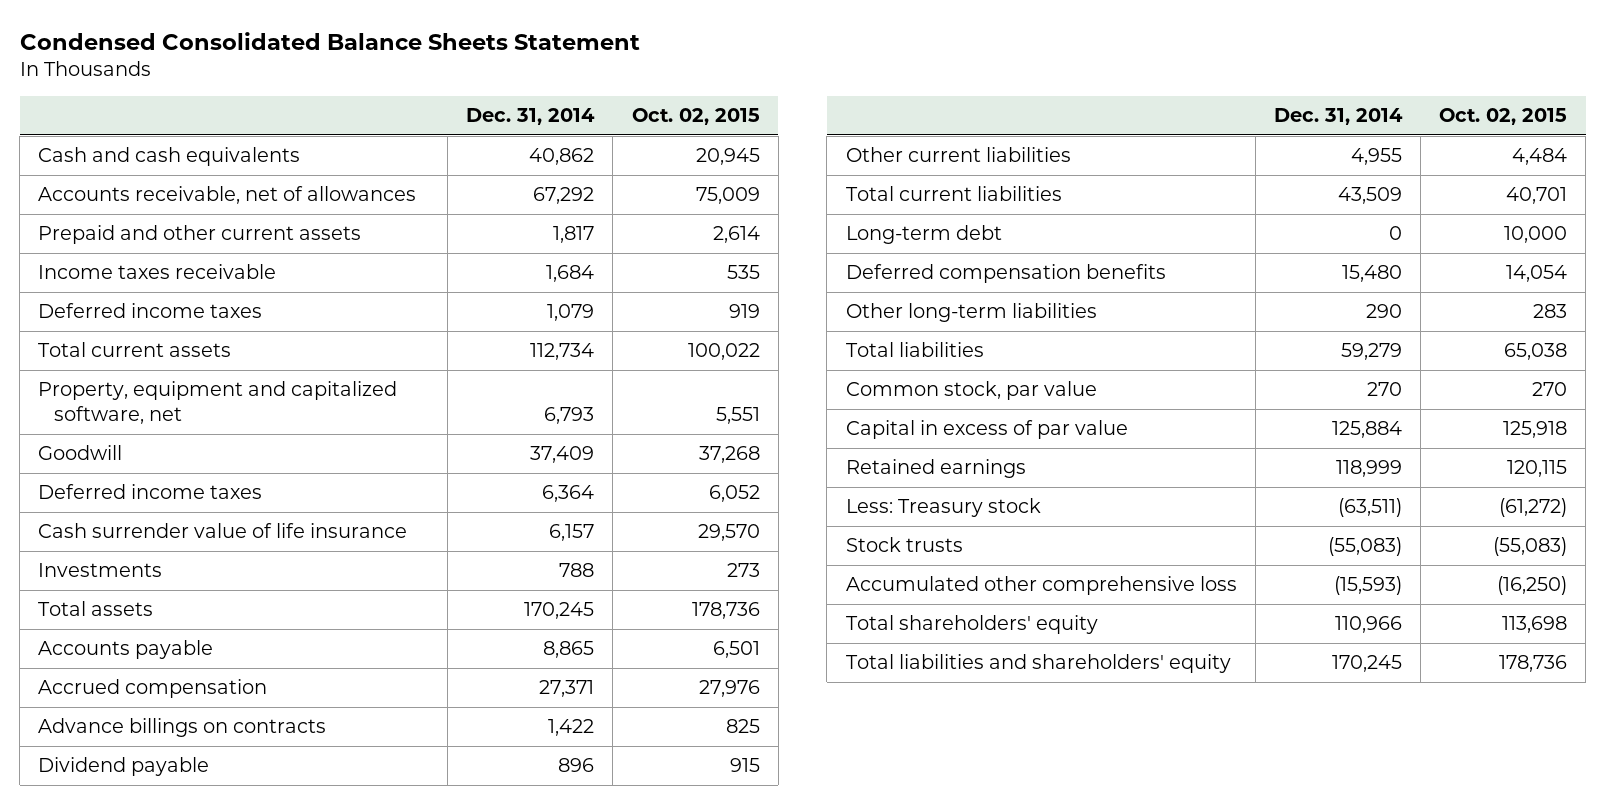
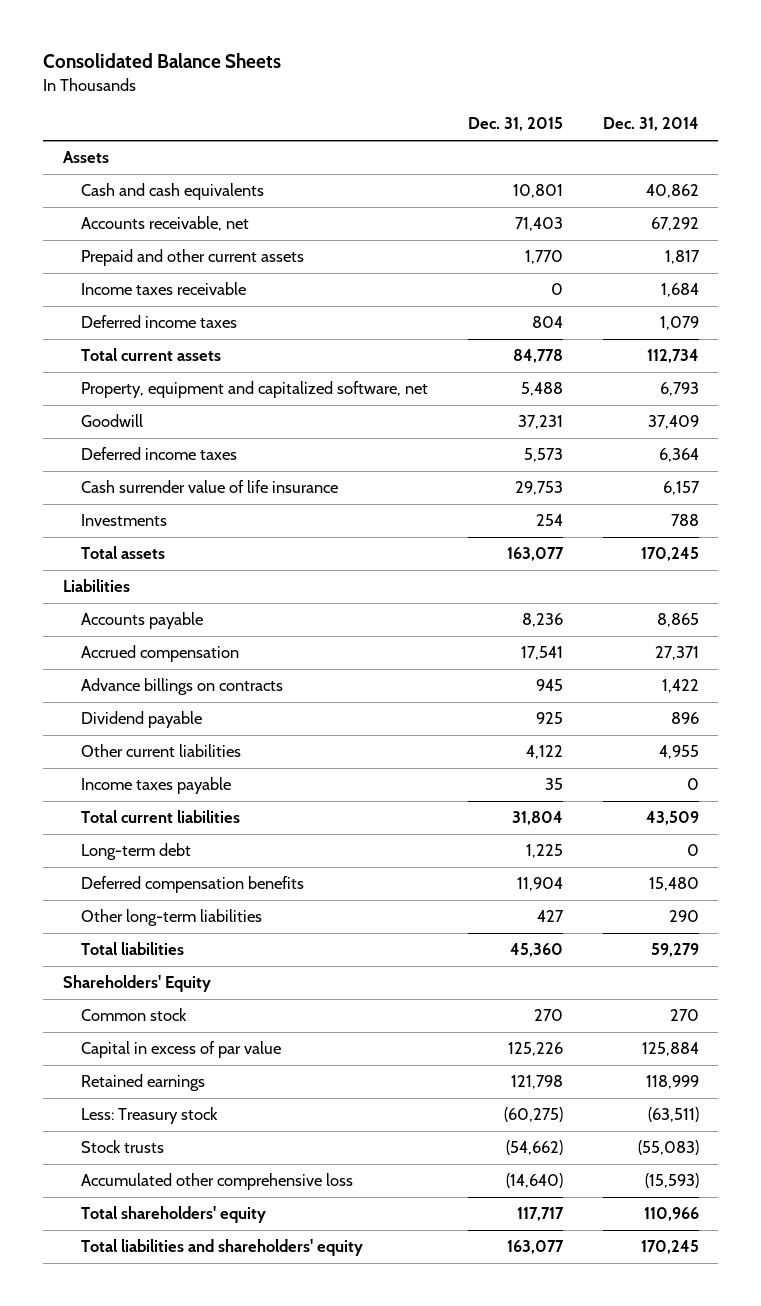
[19,31,640,50] Condensed Consolidated Balance Sheets Statement -> [42,53,281,69] Consolidated Balance Sheets
[631,108,760,126] Oct. 02, 2015 -> none
none -> [467,117,563,132] Dec. 31, 2015
none -> [62,151,109,164] Assets
[38,186,417,205] Accounts receivable, net of allowances -> [81,216,250,232] Accounts receivable, net
none -> [62,579,130,593] Liabilities
none -> [81,777,232,795] Income taxes payable
none -> [62,975,211,993] Shareholders' Equity
[845,381,1097,401] Common stock, par value -> [81,1008,188,1022] Common stock

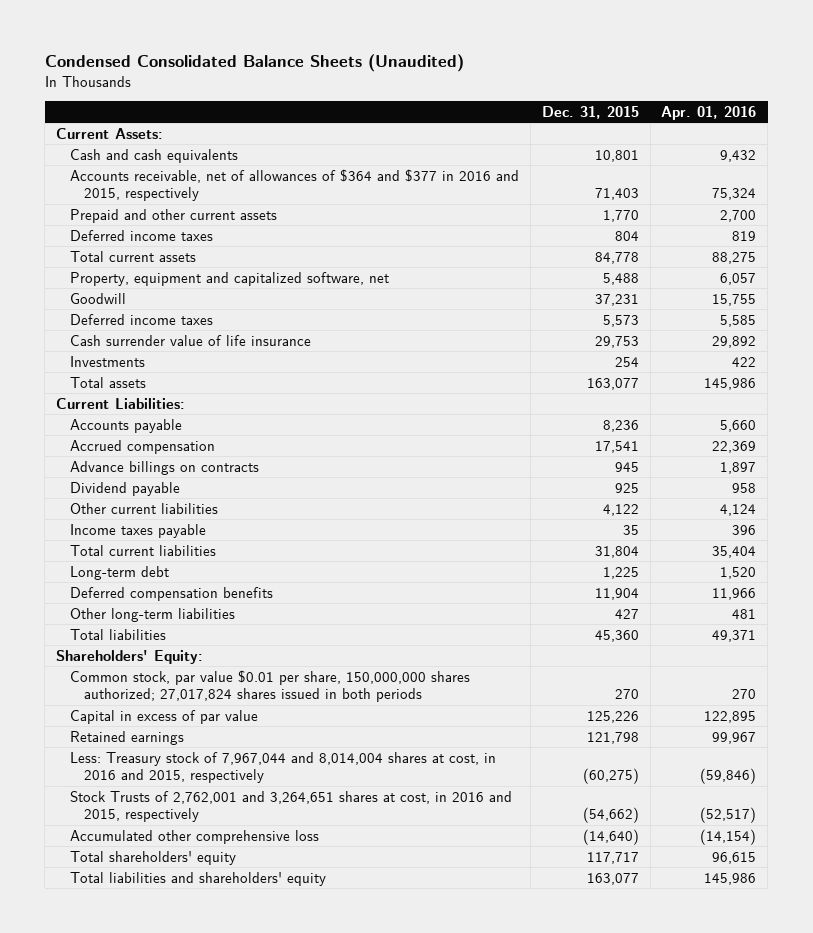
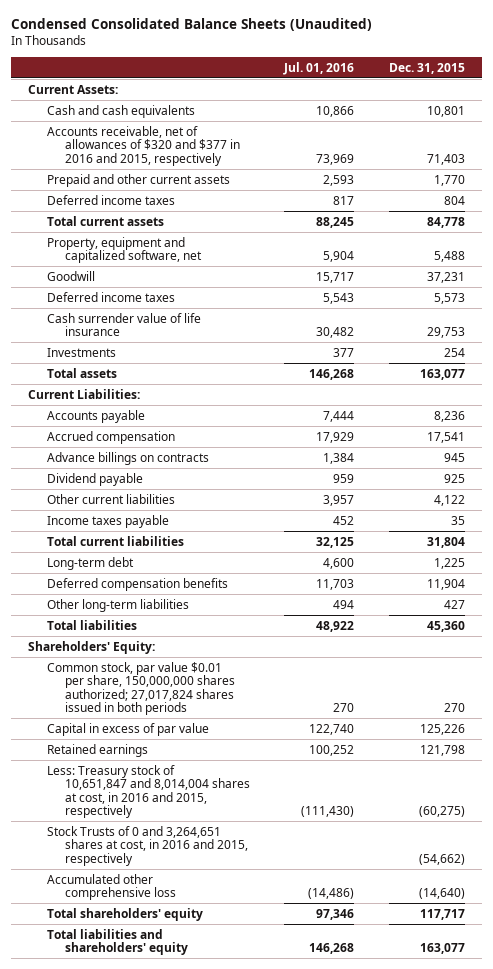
[661,105,757,120] Apr. 01, 2016 -> none
none -> [283,61,355,75] Jul. 01, 2016
[70,168,520,201] Accounts receivable, net of allowances of $364 and $377 in 2016 and 2015, respectively -> [46,125,240,166] Accounts receivable, net of allowances of $320 and $377 in 2016 and 2015, respectively
[70,751,497,783] Less: Treasury stock of 7,967,044 and 8,014,004 shares at cost, in 2016 and 2015, respectively -> [46,764,250,819] Less: Treasury stock of 10,651,847 and 8,014,004 shares at cost, in 2016 and 2015, respectively
[70,790,513,822] Stock Trusts of 2,762,001 and 3,264,651 shares at cost, in 2016 and 2015, respectively -> [46,825,248,866] Stock Trusts of 0 and 3,264,651 shares at cost, in 2016 and 2015, respectively

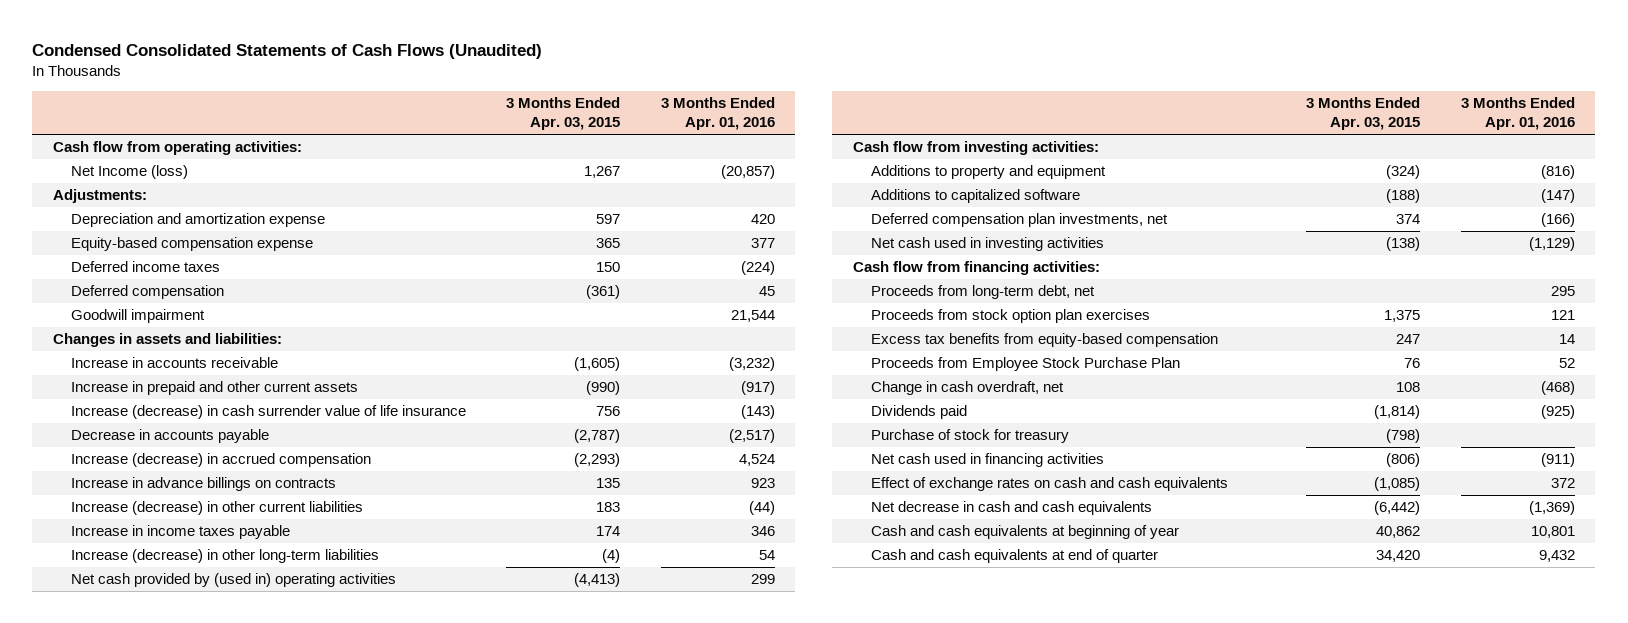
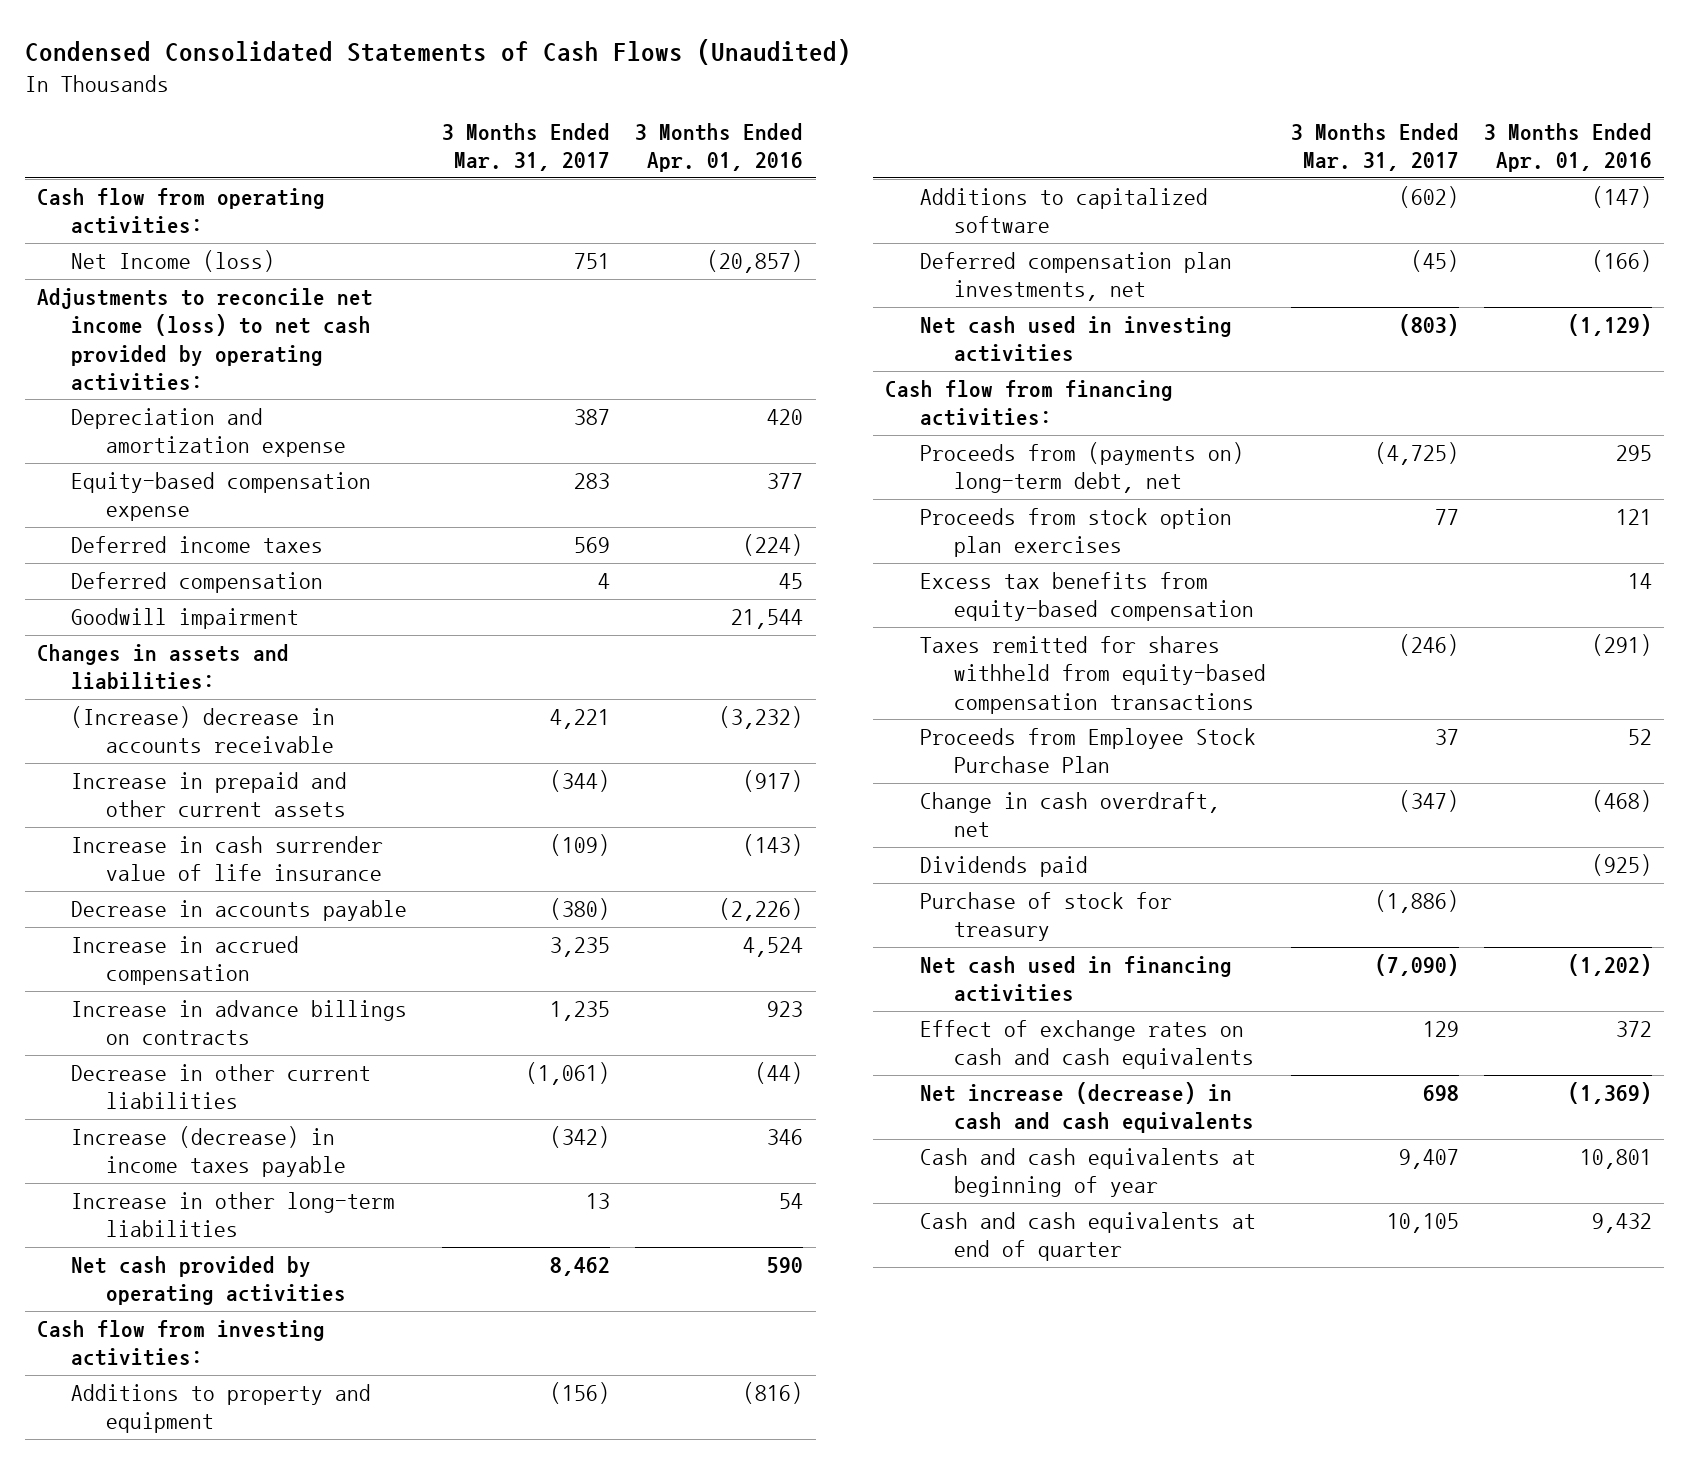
[506,97,621,131] 3 Months Ended Apr. 03, 2015 -> none
none -> [442,122,611,172] 3 Months Ended Mar. 31, 2017
[52,189,147,204] Adjustments: -> [36,288,373,391] Adjustments to reconcile net income (loss) to net cash provided by operating activities:
[70,357,278,369] Increase in accounts receivable -> [71,706,336,754] (Increase) decrease in accounts receivable
[70,405,466,420] Increase (decrease) in cash surrender value of life insurance -> [71,836,384,882] Increase in cash surrender value of life insurance
[728,429,775,444] (2,517) -> [719,898,804,922] (2,226)
[70,453,371,468] Increase (decrease) in accrued compensation -> [71,936,300,986] Increase in accrued compensation
[70,501,363,516] Increase (decrease) in other current liabilities -> [71,1064,372,1110] Decrease in other current liabilities
[70,525,290,540] Increase in income taxes payable -> [71,1126,346,1178] Increase (decrease) in income taxes payable
[70,549,379,564] Increase (decrease) in other long-term liabilities -> [71,1192,396,1238] Increase in other long-term liabilities
[70,573,396,588] Net cash provided by (used in) operating activities -> [71,1256,346,1306] Net cash provided by operating activities
[750,574,775,585] 299 -> [767,1257,804,1274] 590
[870,285,1095,300] Proceeds from long-term debt, net -> [919,442,1244,494] Proceeds from (payments on) long-term debt, net
none -> [919,636,1266,714] Taxes remitted for shares withheld from equity-based compensation transactions
[1540,453,1575,468] (911) -> [1567,954,1652,977] (1,202)
[870,501,1152,516] Net decrease in cash and cash equivalents -> [919,1082,1254,1134] Net increase (decrease) in cash and cash equivalents

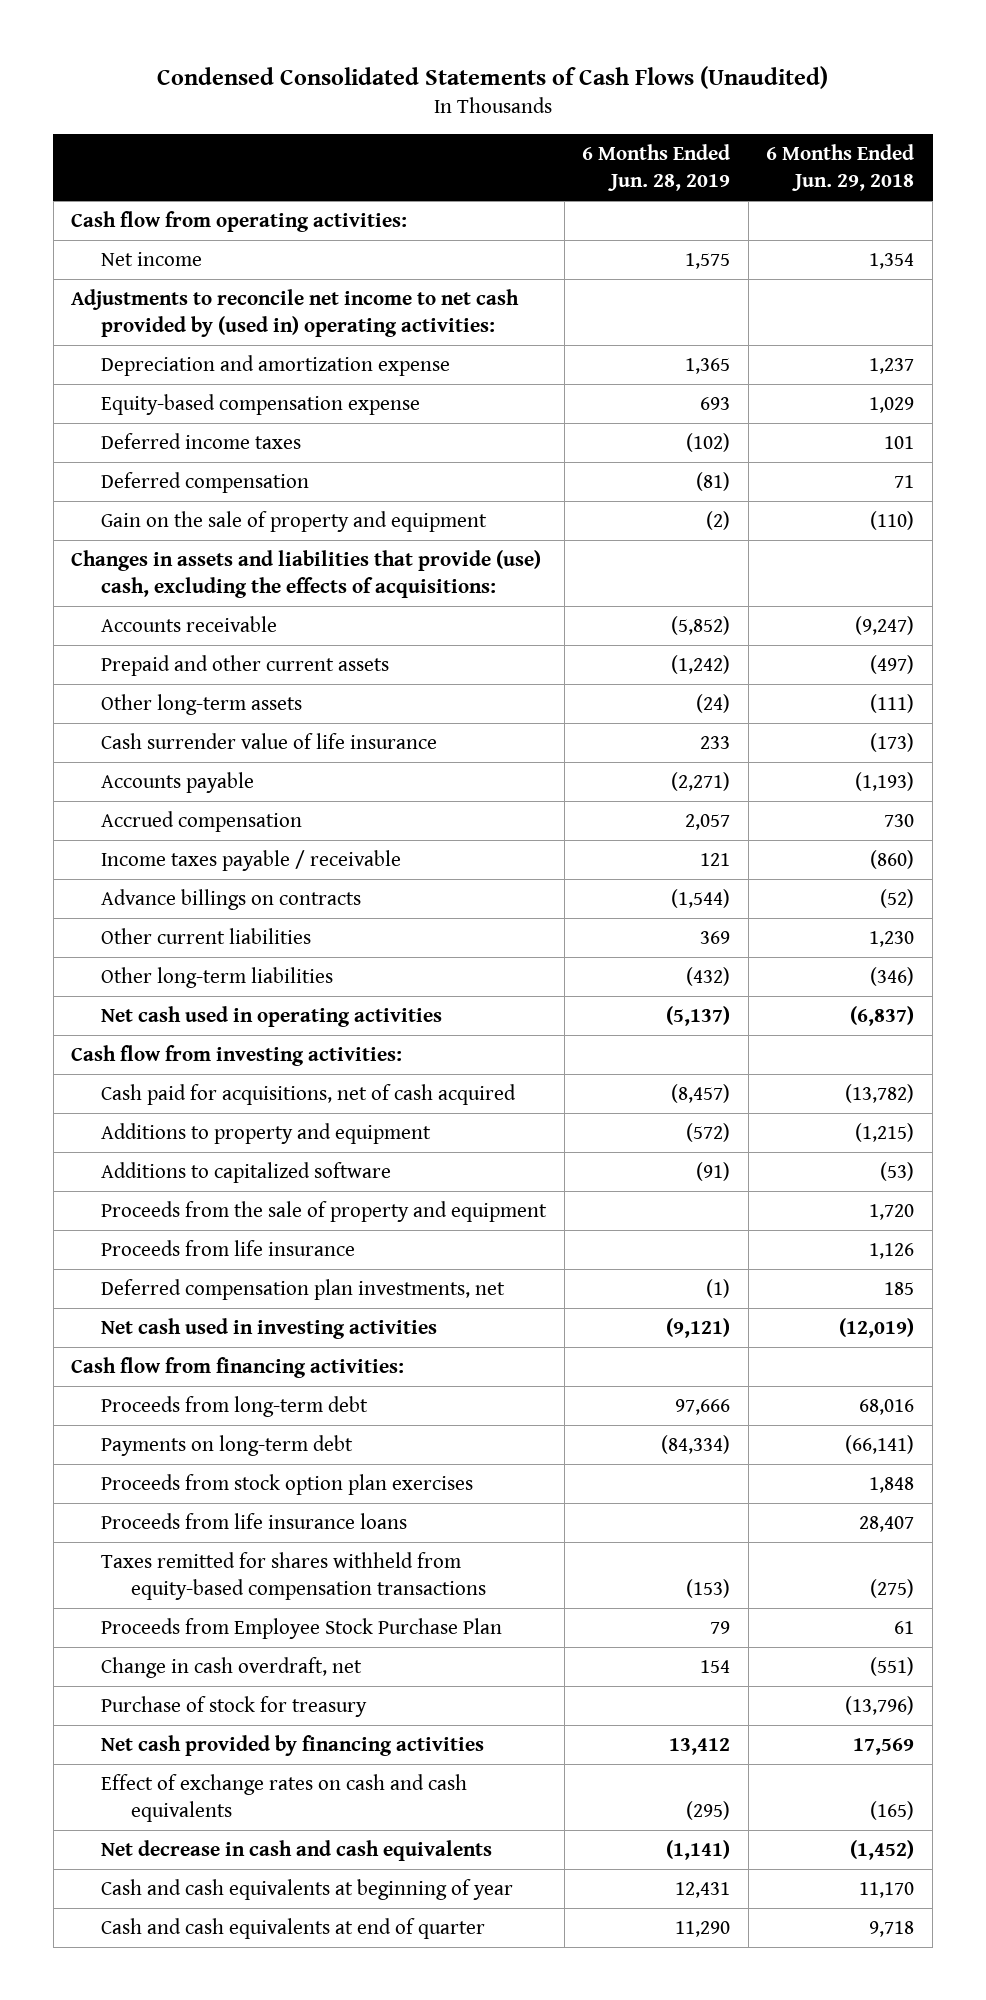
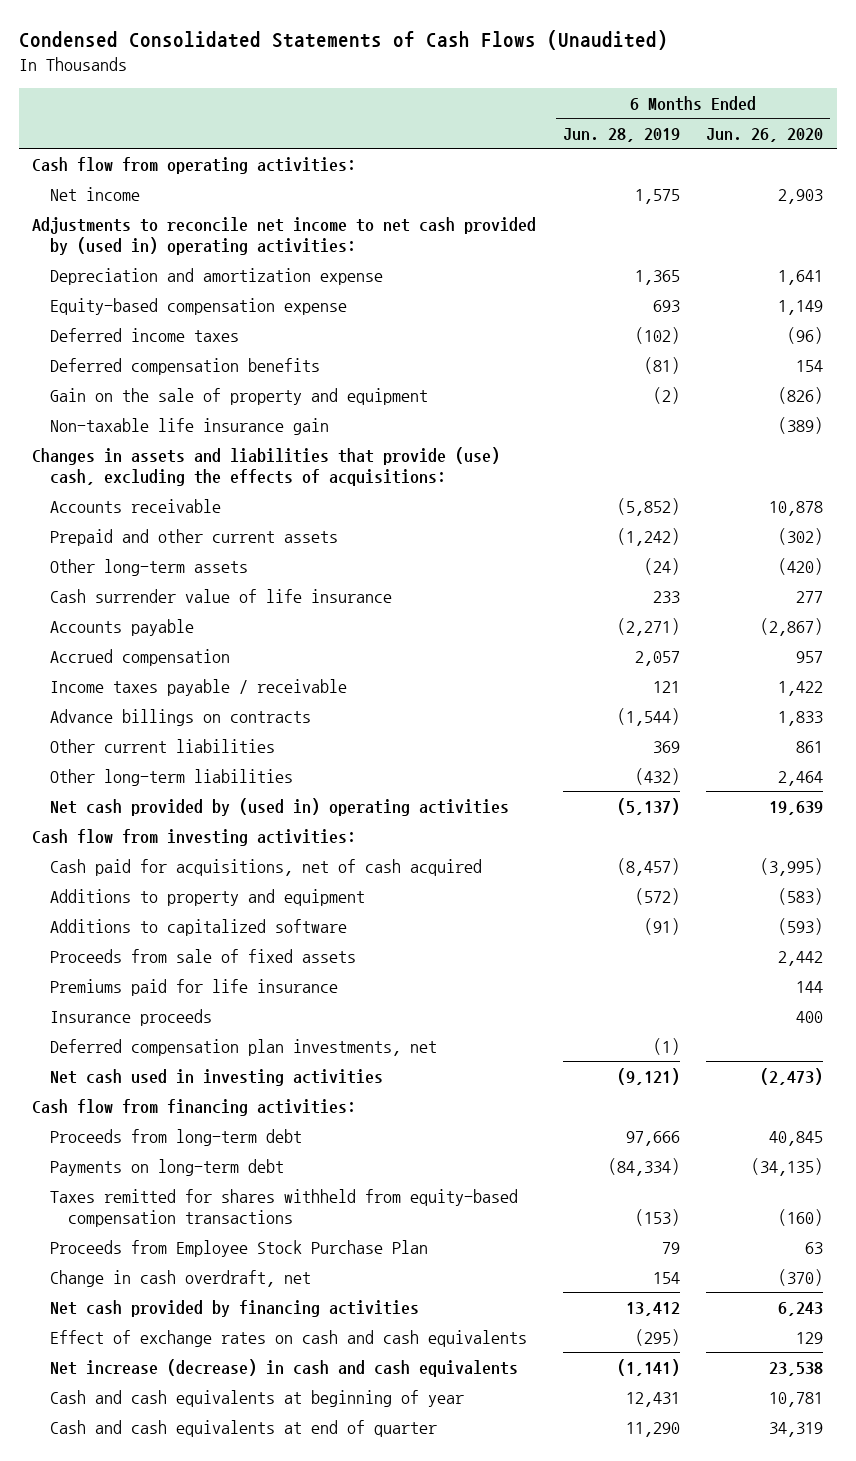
[766,144,915,191] 6 Months Ended Jun. 29, 2018 -> none
none -> [706,128,824,143] Jun. 26, 2020
[100,472,309,494] Deferred compensation -> [50,357,321,375] Deferred compensation benefits
none -> [50,417,330,435] Non-taxable life insurance gain
[100,1006,442,1028] Net cash used in operating activities -> [50,797,510,816] Net cash provided by (used in) operating activities
[100,1201,547,1223] Proceeds from the sale of property and equipment -> [50,948,357,963] Proceeds from sale of fixed assets
none -> [50,978,339,996] Premiums paid for life insurance
[100,1240,355,1257] Proceeds from life insurance -> [50,1008,213,1026] Insurance proceeds
[100,1474,473,1496] Proceeds from stock option plan exercises -> none
[100,1513,407,1530] Proceeds from life insurance loans -> none
[100,1696,367,1718] Purchase of stock for treasury -> none
[100,1840,492,1862] Net decrease in cash and cash equivalents -> [50,1358,519,1377] Net increase (decrease) in cash and cash equivalents

